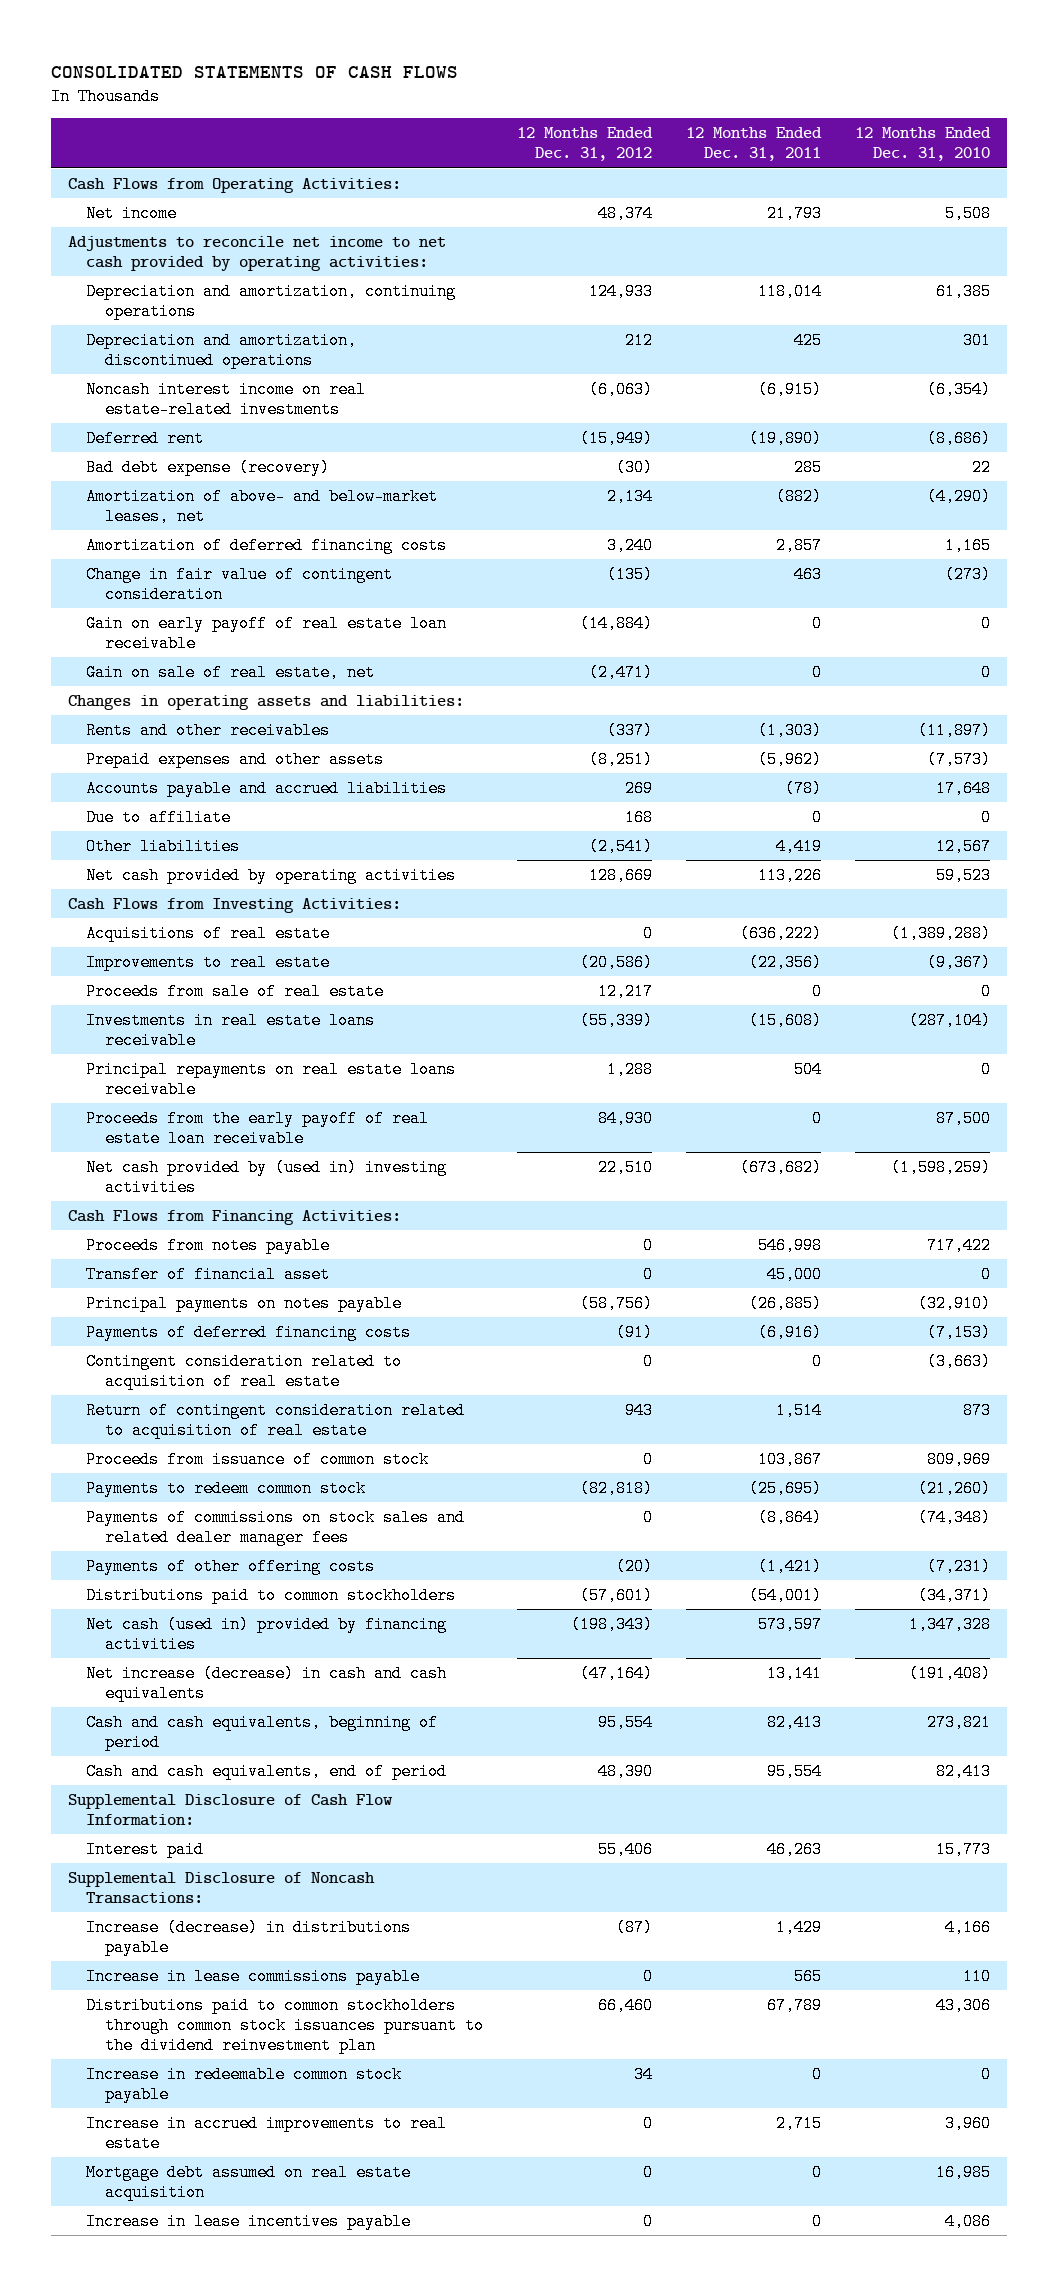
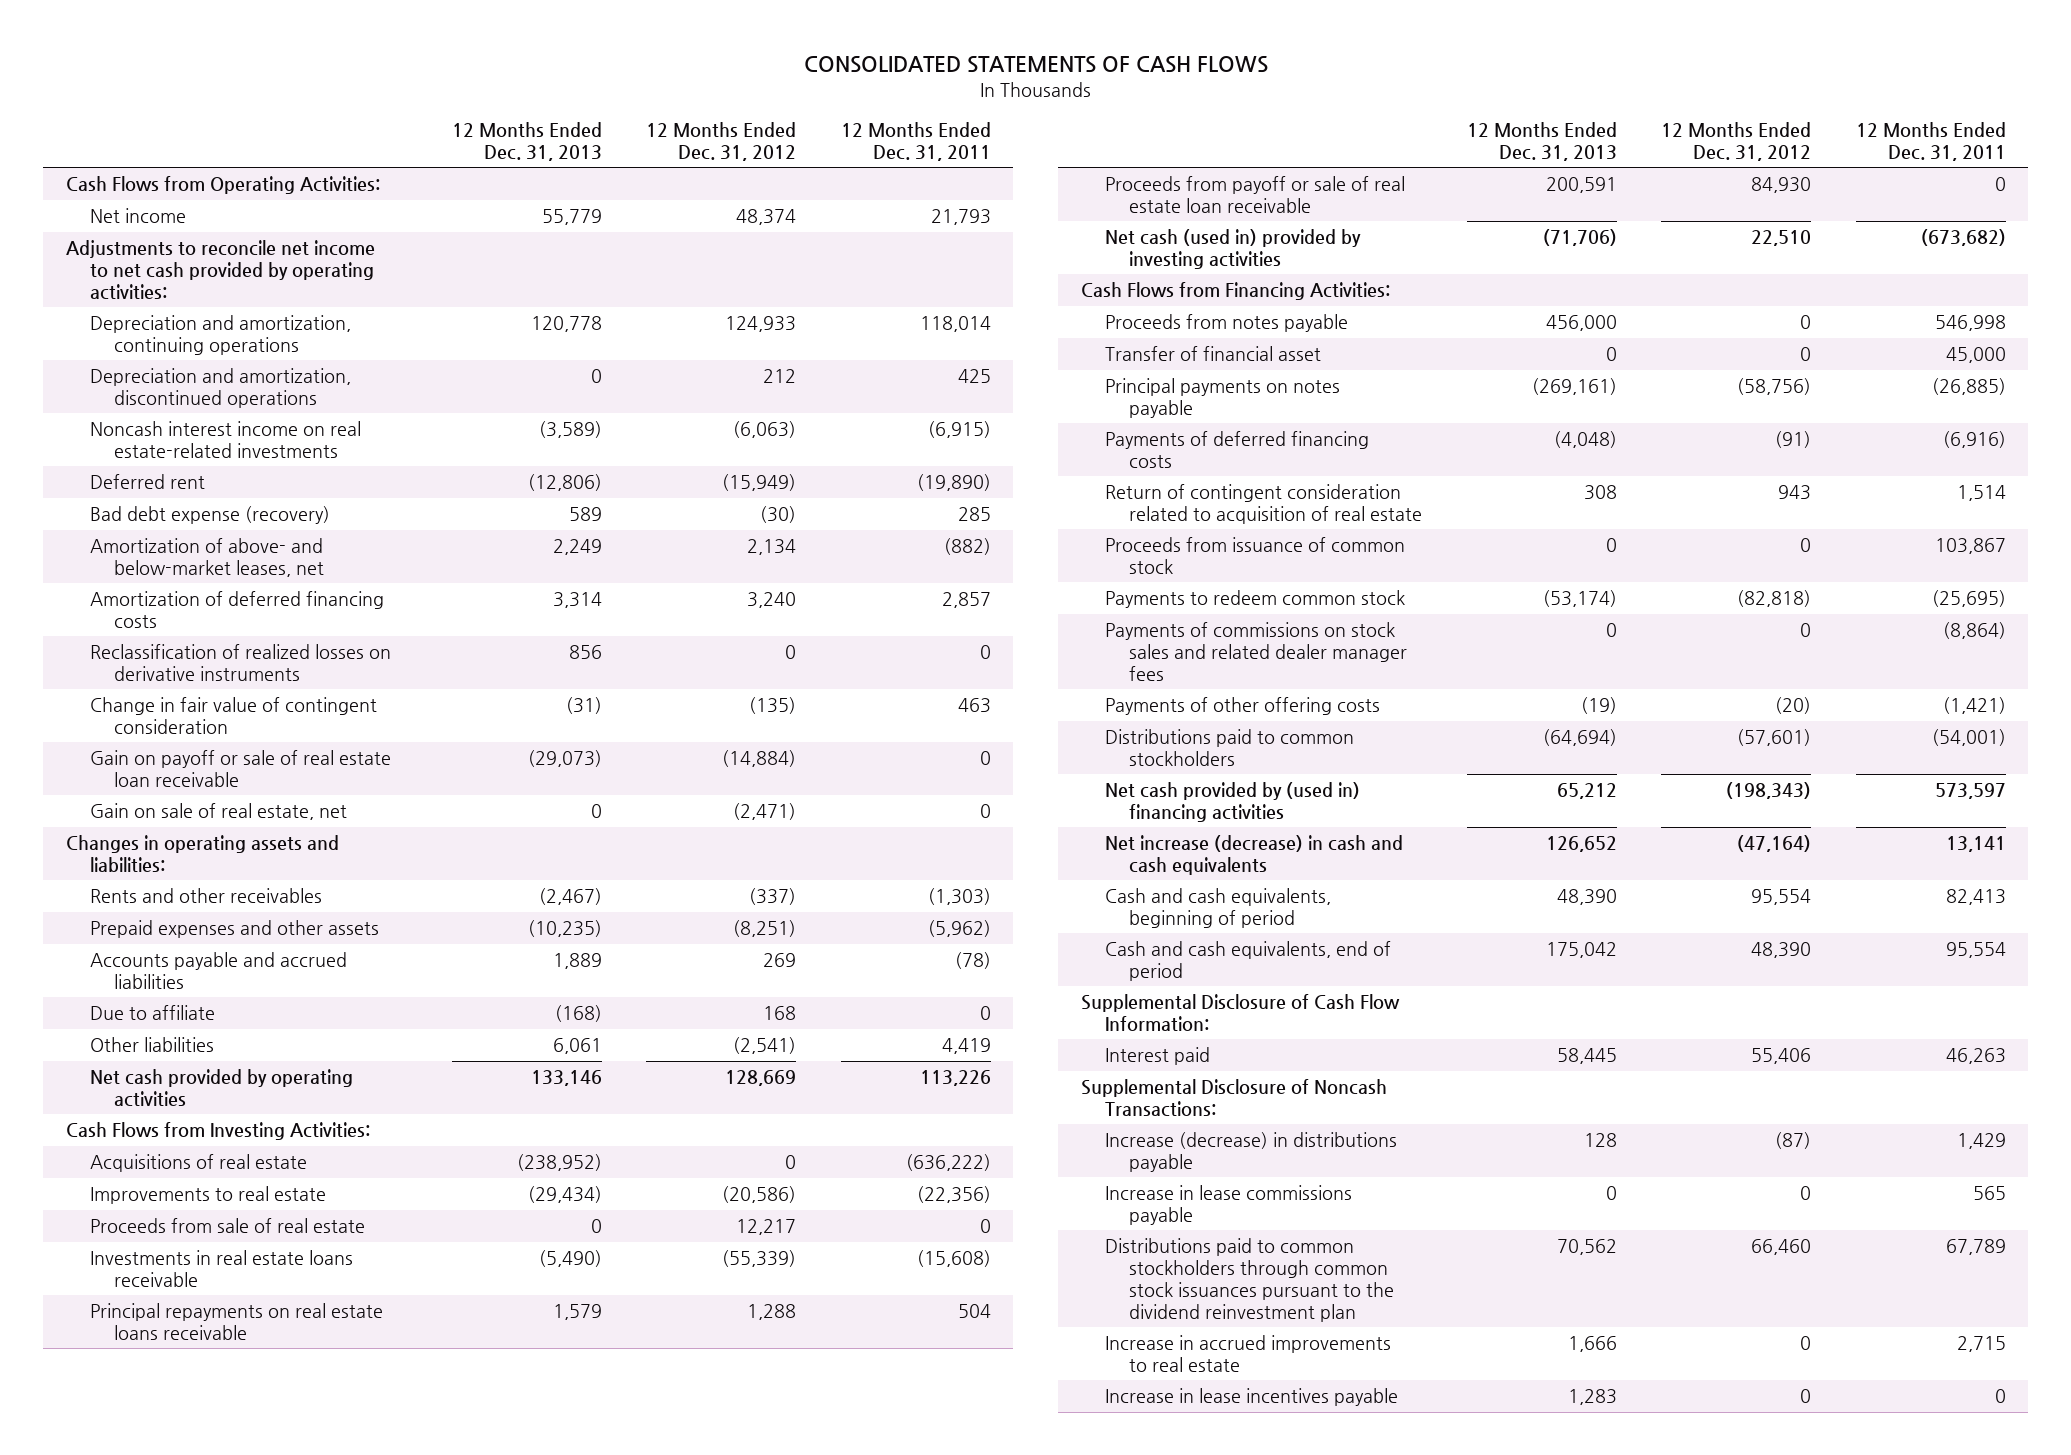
[854,127,991,162] 12 Months Ended Dec. 31, 2010 -> none
none -> [451,122,602,161] 12 Months Ended Dec. 31, 2013
none -> [89,644,391,681] Reclassification of realized losses on derivative instruments
[86,614,448,652] Gain on early payoff of real estate loan receivable -> [89,750,391,787] Gain on payoff or sale of real estate loan receivable
[86,1109,430,1147] Proceeds from the early payoff of real estate loan receivable -> [1104,176,1405,213] Proceeds from payoff or sale of real estate loan receivable
[86,1158,448,1196] Net cash provided by (used in) investing activities -> [1104,229,1361,269] Net cash (used in) provided by investing activities
[86,1352,403,1390] Contingent consideration related to acquisition of real estate -> none
[86,1615,448,1653] Net cash (used in) provided by financing activities -> [1104,782,1360,822] Net cash provided by (used in) financing activities
[86,2065,403,2103] Increase in redeemable common stock payable -> none
[86,2163,412,2201] Mortgage debt assumed on real estate acquisition -> none

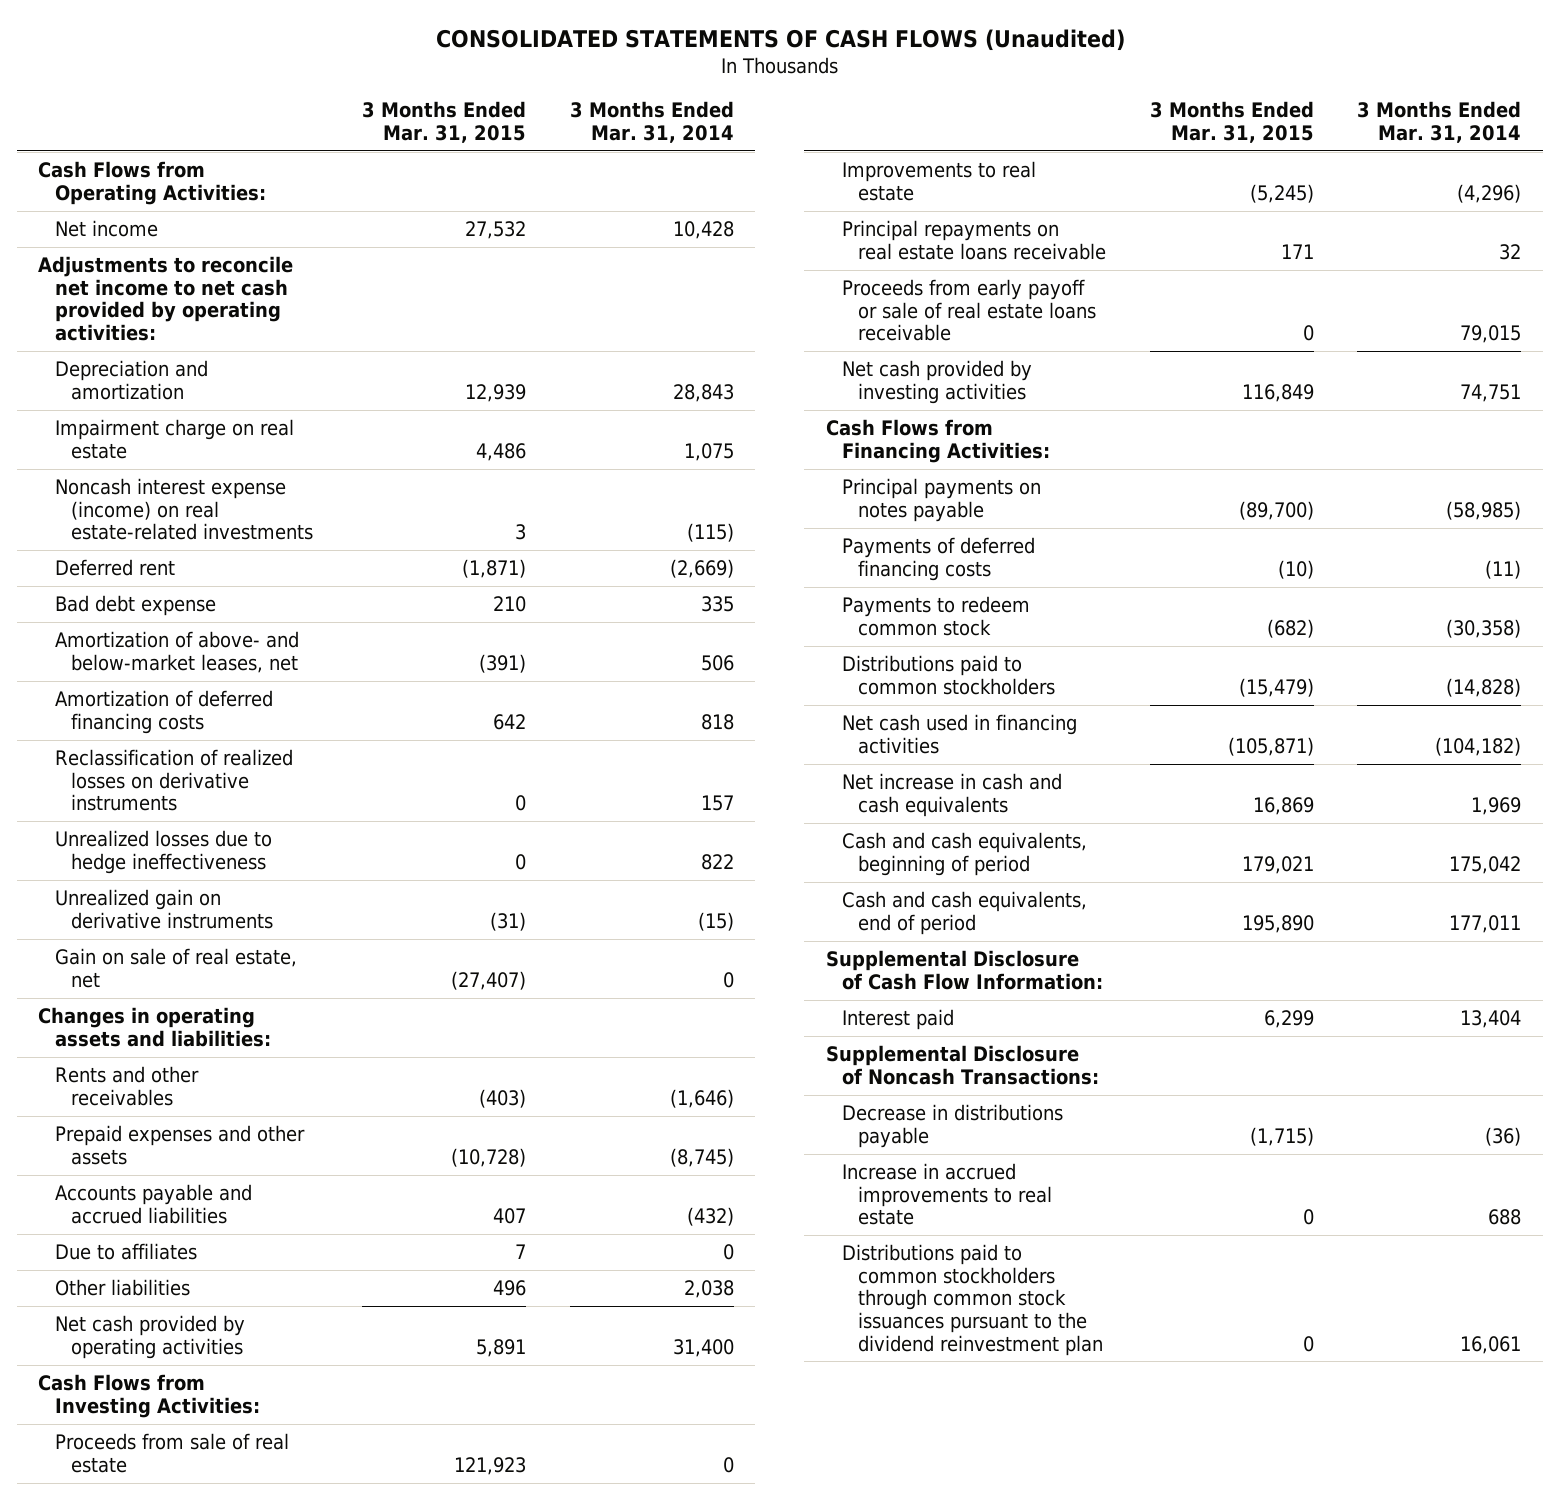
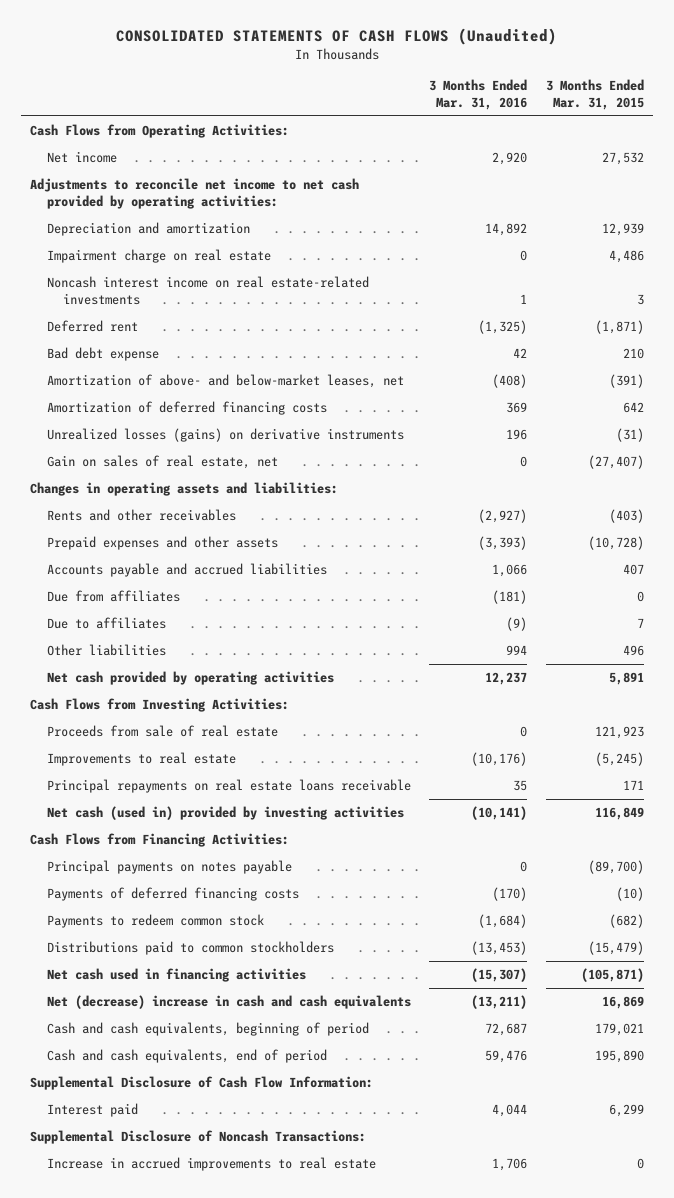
[569,101,734,143] 3 Months Ended Mar. 31, 2014 -> none
none -> [429,79,528,110] 3 Months Ended Mar. 31, 2016
[54,478,313,541] Noncash interest expense (income) on real estate-related investments -> [46,276,369,305] Noncash interest income on real estate-related investments
[54,749,293,812] Reclassification of realized losses on derivative instruments -> none
[54,830,272,874] Unrealized losses due to hedge ineffectiveness -> none
[54,889,273,929] Unrealized gain on derivative instruments -> [46,428,404,443] Unrealized losses (gains) on derivative instruments
[54,948,297,988] Gain on sale of real estate, net -> [46,455,278,470] Gain on sales of real estate, net
none -> [46,590,180,603] Due from affiliates
[841,279,1097,342] Proceeds from early payoff or sale of real estate loans receivable -> none
[841,360,1032,404] Net cash provided by investing activities -> [46,806,404,821] Net cash (used in) provided by investing activities
[841,773,1062,817] Net increase in cash and cash equivalents -> [46,995,411,1010] Net (decrease) increase in cash and cash equivalents
[841,1104,1063,1148] Decrease in distributions payable -> none
[841,1244,1104,1356] Distributions paid to common stockholders through common stock issuances pursuant to the dividend reinvestment plan -> none

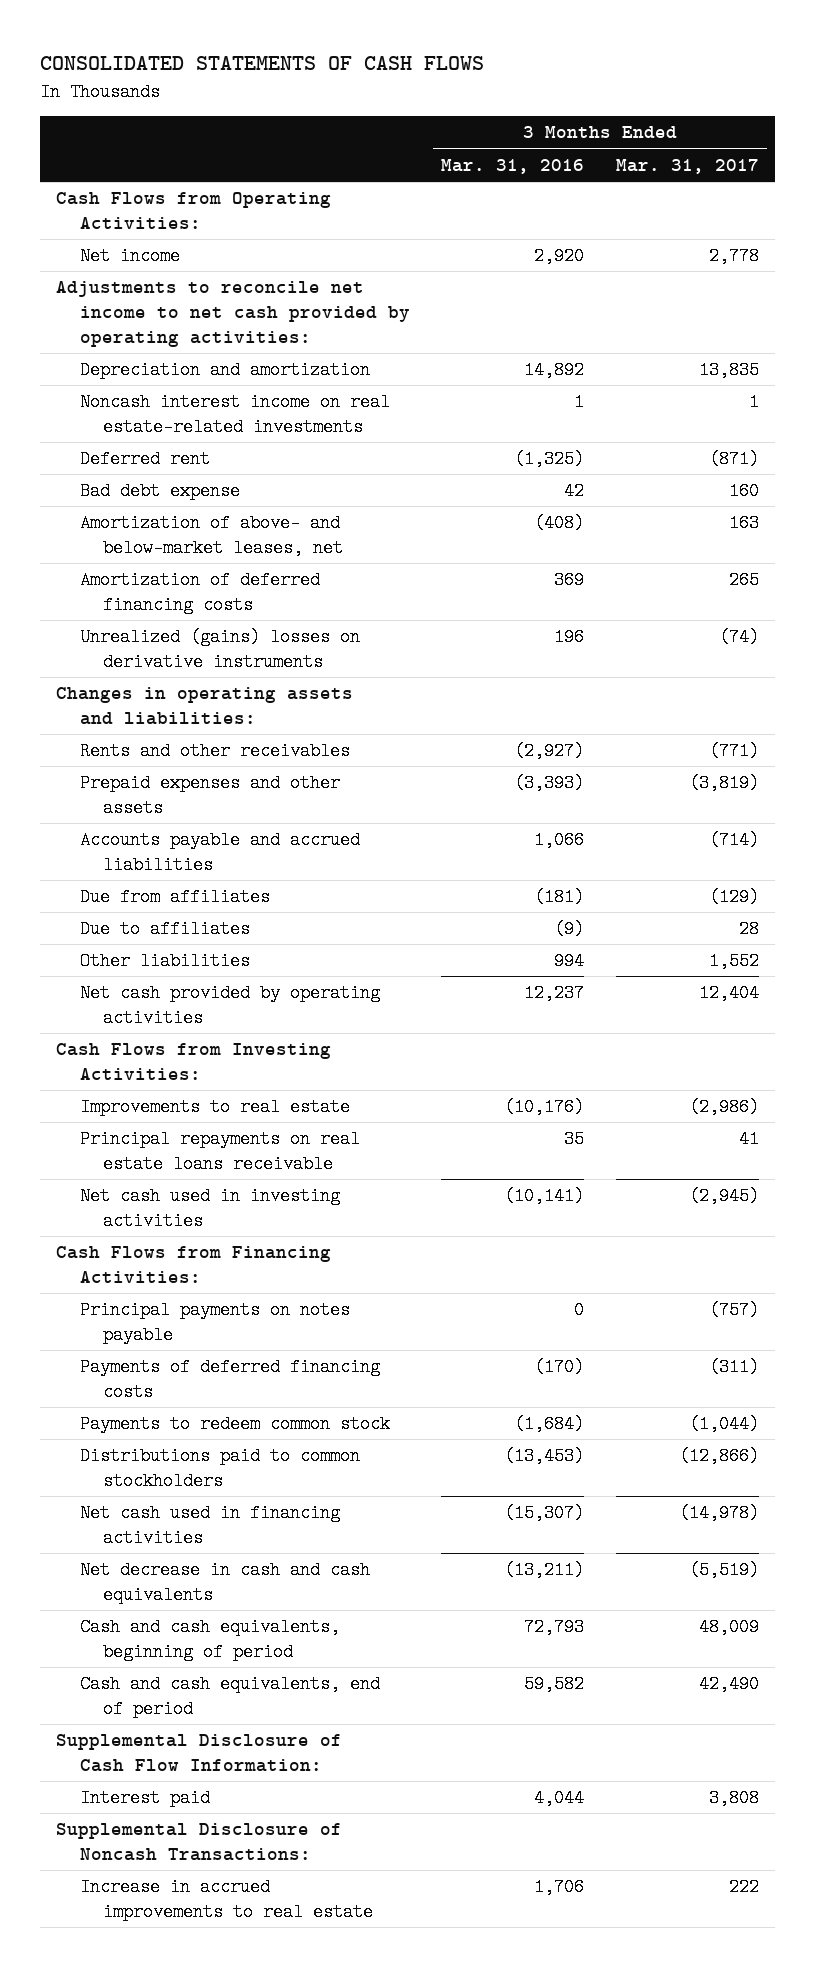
[116,28,558,46] CONSOLIDATED STATEMENTS OF CASH FLOWS (Unaudited) -> [40,56,485,71] CONSOLIDATED STATEMENTS OF CASH FLOWS
[546,79,645,110] 3 Months Ended Mar. 31, 2015 -> none
none -> [616,158,760,174] Mar. 31, 2017
[46,249,271,264] Impairment charge on real estate -> none
[46,455,278,470] Gain on sales of real estate, net -> none
[46,428,404,443] Unrealized losses (gains) on derivative instruments -> [79,628,360,671] Unrealized (gains) losses on derivative instruments
[46,725,278,738] Proceeds from sale of real estate -> none
[46,806,404,821] Net cash (used in) provided by investing activities -> [79,1187,340,1230] Net cash used in investing activities
[46,995,411,1010] Net (decrease) increase in cash and cash equivalents -> [79,1561,370,1604] Net decrease in cash and cash equivalents
[485,1023,528,1037] 72,687 -> [524,1618,585,1637] 72,793
[485,1050,528,1064] 59,476 -> [524,1675,585,1694] 59,582

